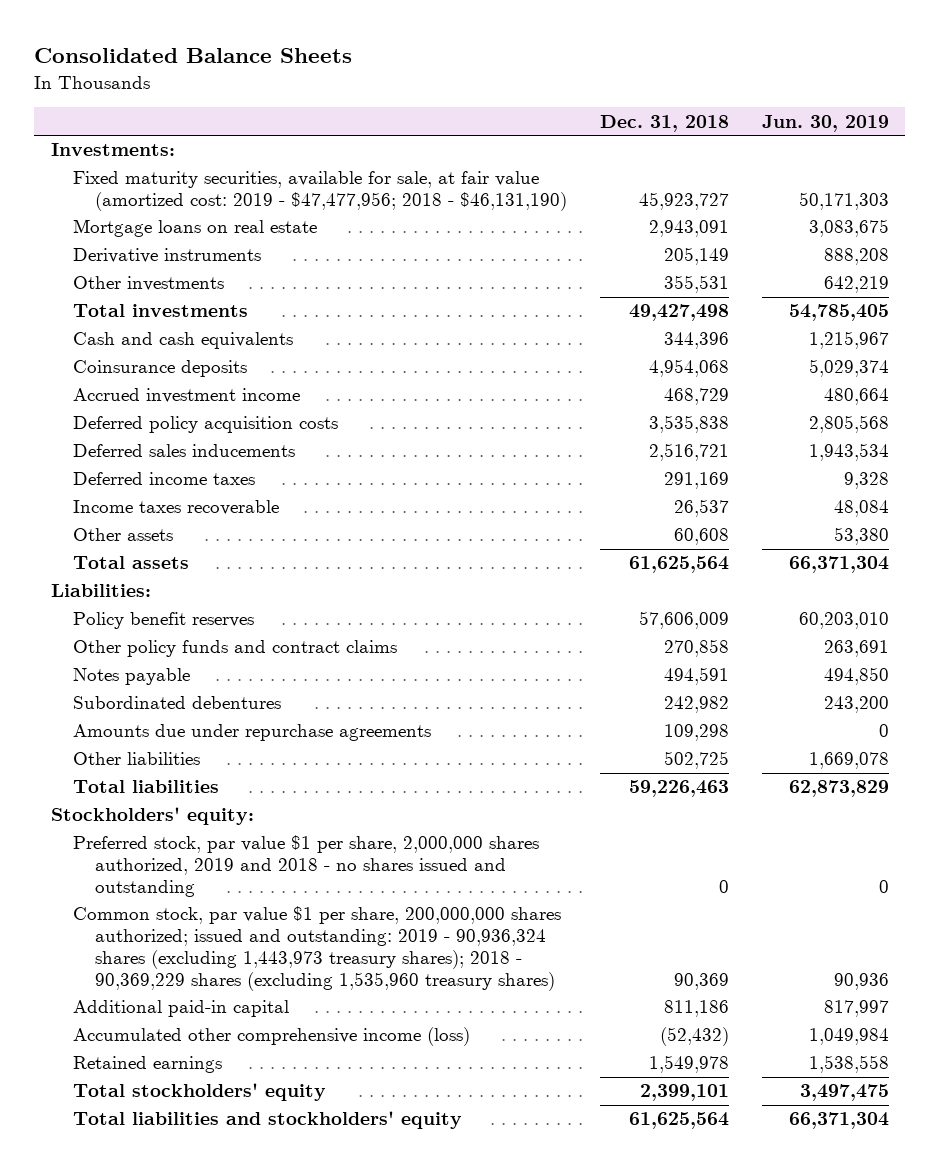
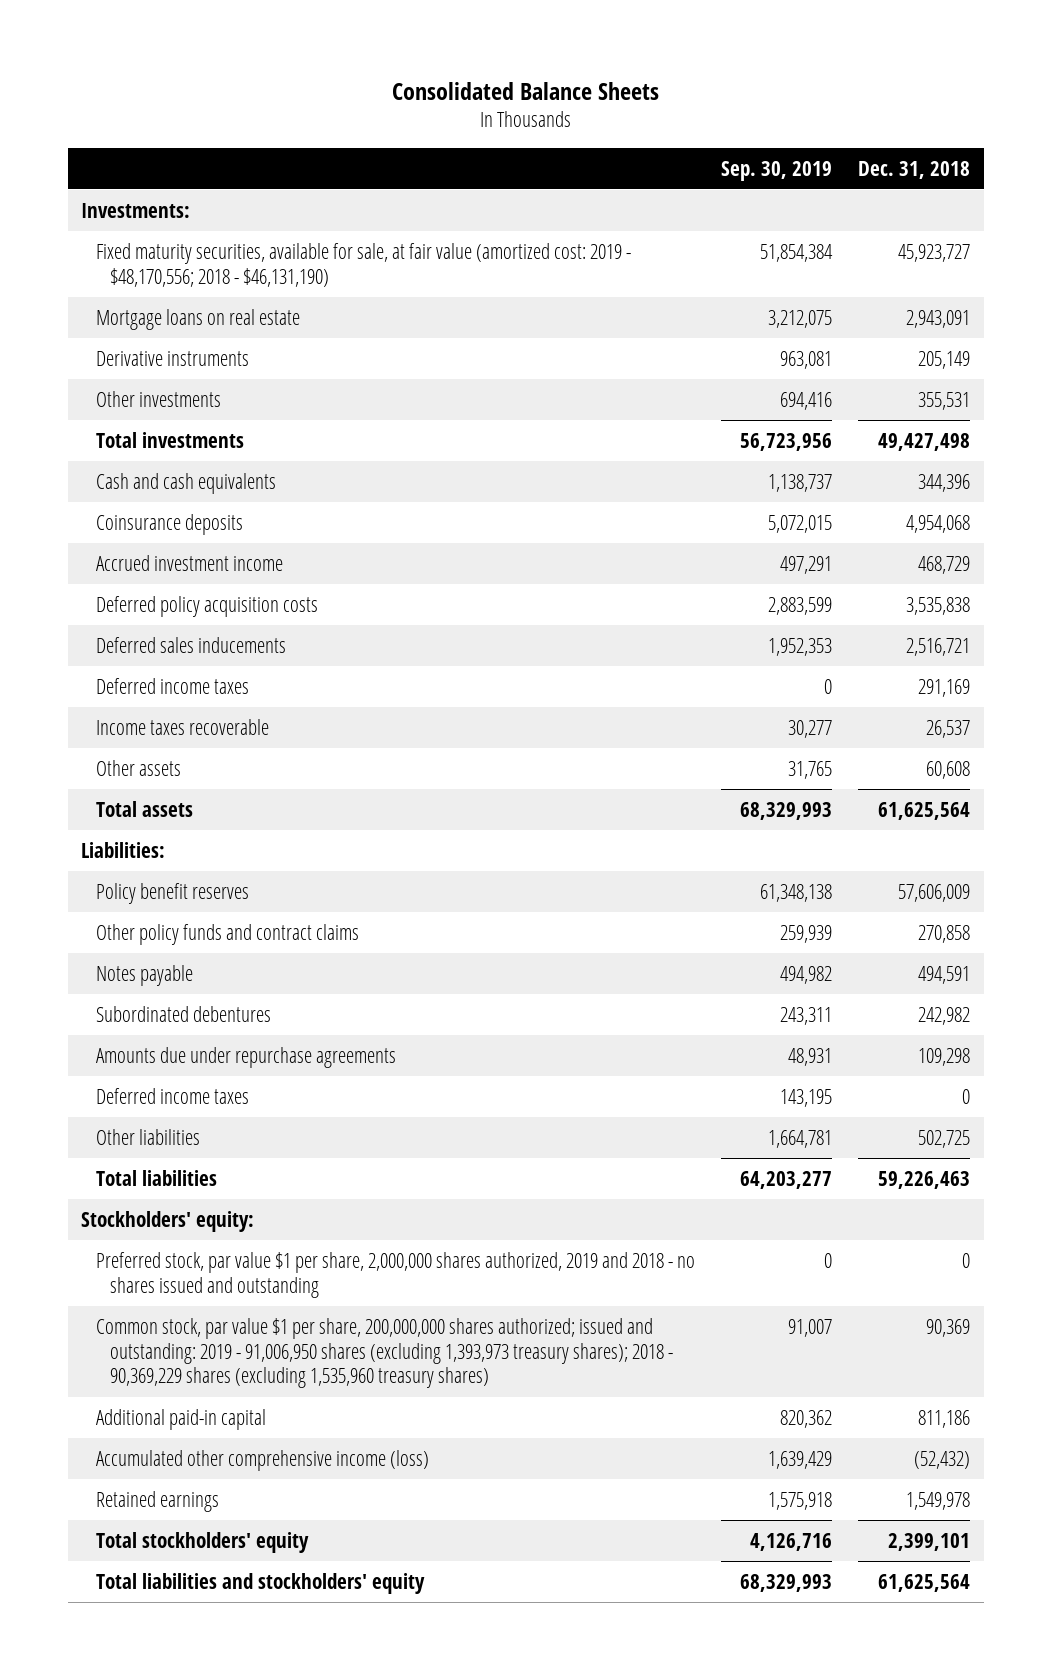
[761,114,889,132] Jun. 30, 2019 -> none
none -> [721,160,833,181] Sep. 30, 2019
[72,171,567,212] Fixed maturity securities, available for sale, at fair value (amortized cost: 2019 - $47,477,956; 2018 - $46,131,190) -> [95,242,631,287] Fixed maturity securities, available for sale, at fair value (amortized cost: 2019 - $48,170,556; 2018 - $46,131,190)
none -> [95,1087,249,1104] Deferred income taxes
[72,906,561,991] Common stock, par value $1 per share, 200,000,000 shares authorized; issued and outstanding: 2019 - 90,936,324 shares (excluding 1,443,973 treasury shares); 2018 - 90,369,229 shares (excluding 1,535,960 treasury shares) -> [95,1317,674,1389] Common stock, par value $1 per share, 200,000,000 shares authorized; issued and outstanding: 2019 - 91,006,950 shares (excluding 1,393,973 treasury shares); 2018 - 90,369,229 shares (excluding 1,535,960 treasury shares)

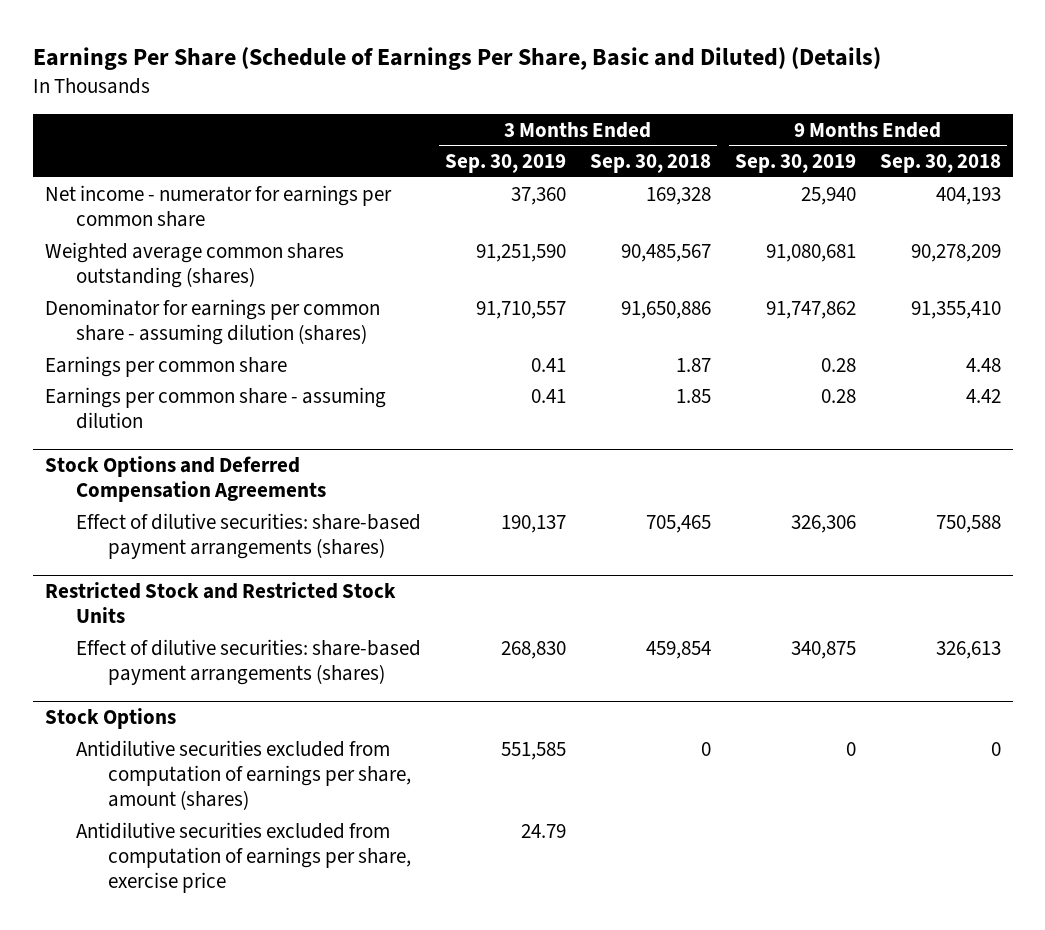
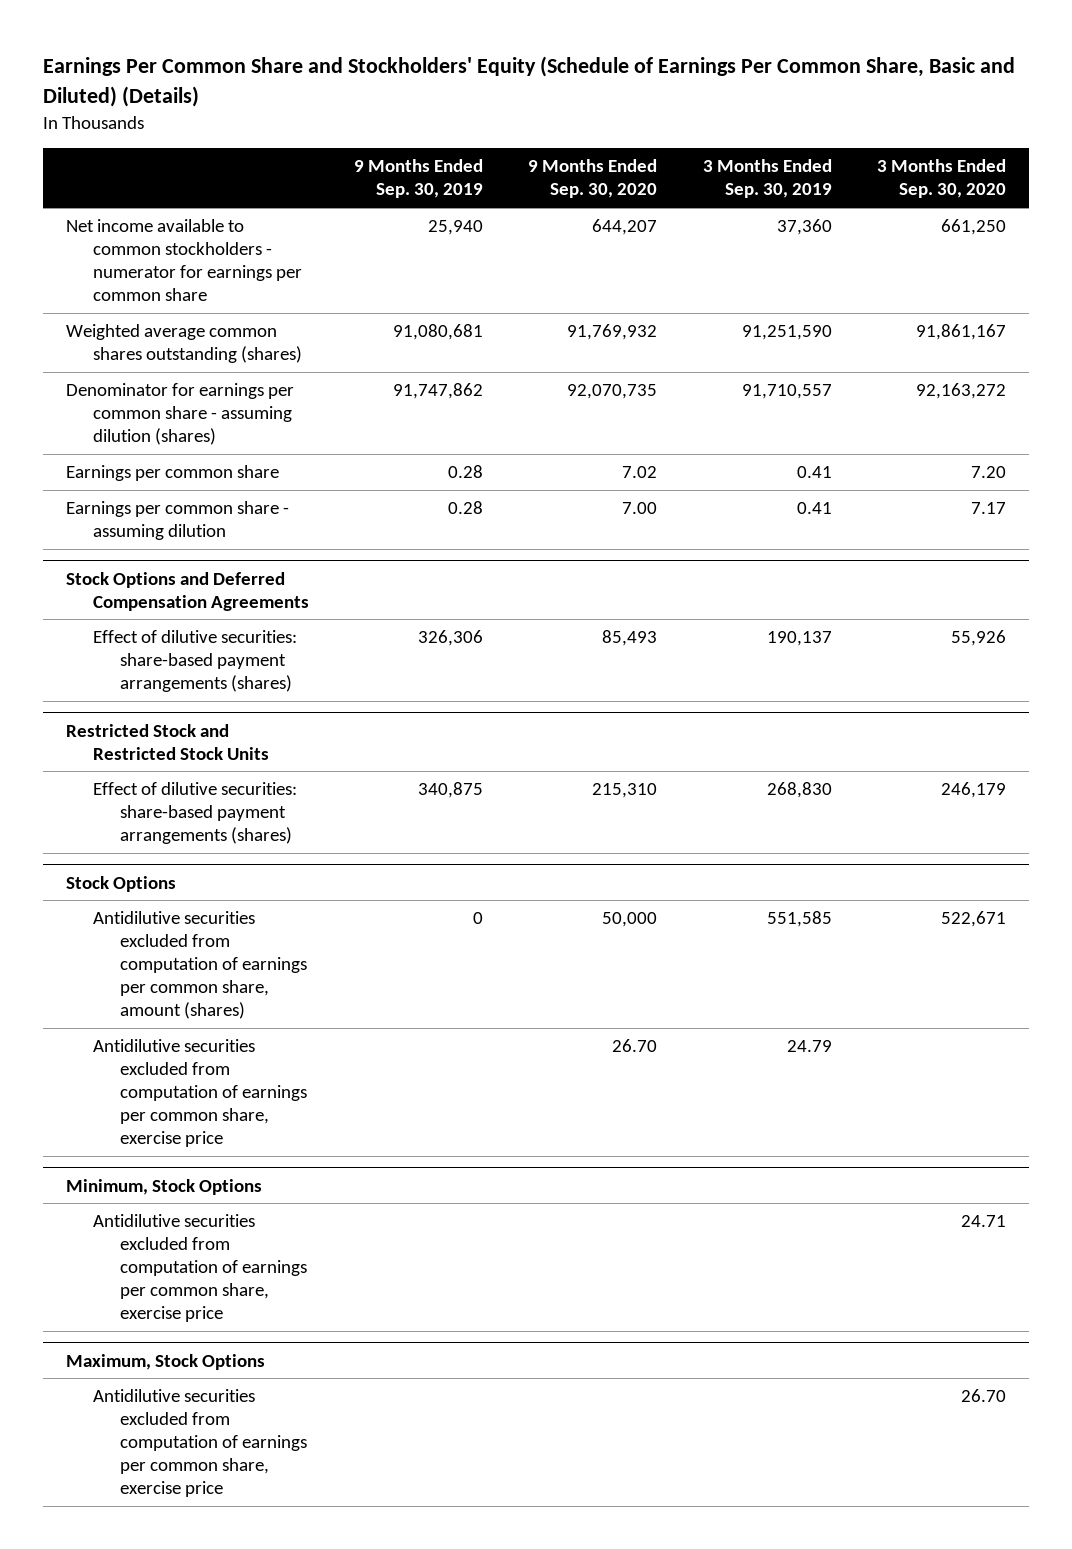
[32,47,881,71] Earnings Per Share (Schedule of Earnings Per Share, Basic and Diluted) (Details) -> [43,55,1016,107] Earnings Per Common Share and Stockholders' Equity (Schedule of Earnings Per Common Share, Basic and Diluted) (Details)
[590,154,712,174] Sep. 30, 2018 -> none
[879,154,1001,174] Sep. 30, 2018 -> none
none -> [528,159,658,199] 9 Months Ended Sep. 30, 2020
none -> [876,159,1006,199] 3 Months Ended Sep. 30, 2020
[44,184,392,227] Net income - numerator for earnings per common share -> [65,219,302,302] Net income available to common stockholders - numerator for earnings per common share
[76,739,412,811] Antidilutive securities excluded from computation of earnings per share, amount (shares) -> [92,911,307,1019] Antidilutive securities excluded from computation of earnings per common share, amount (shares)
[76,821,412,894] Antidilutive securities excluded from computation of earnings per share, exercise price -> [92,1039,307,1147] Antidilutive securities excluded from computation of earnings per common share, exercise price
none -> [65,1178,262,1195] Minimum, Stock Options
none -> [92,1214,307,1322] Antidilutive securities excluded from computation of earnings per common share, exercise price
none -> [65,1353,265,1370] Maximum, Stock Options
none -> [92,1389,307,1497] Antidilutive securities excluded from computation of earnings per common share, exercise price

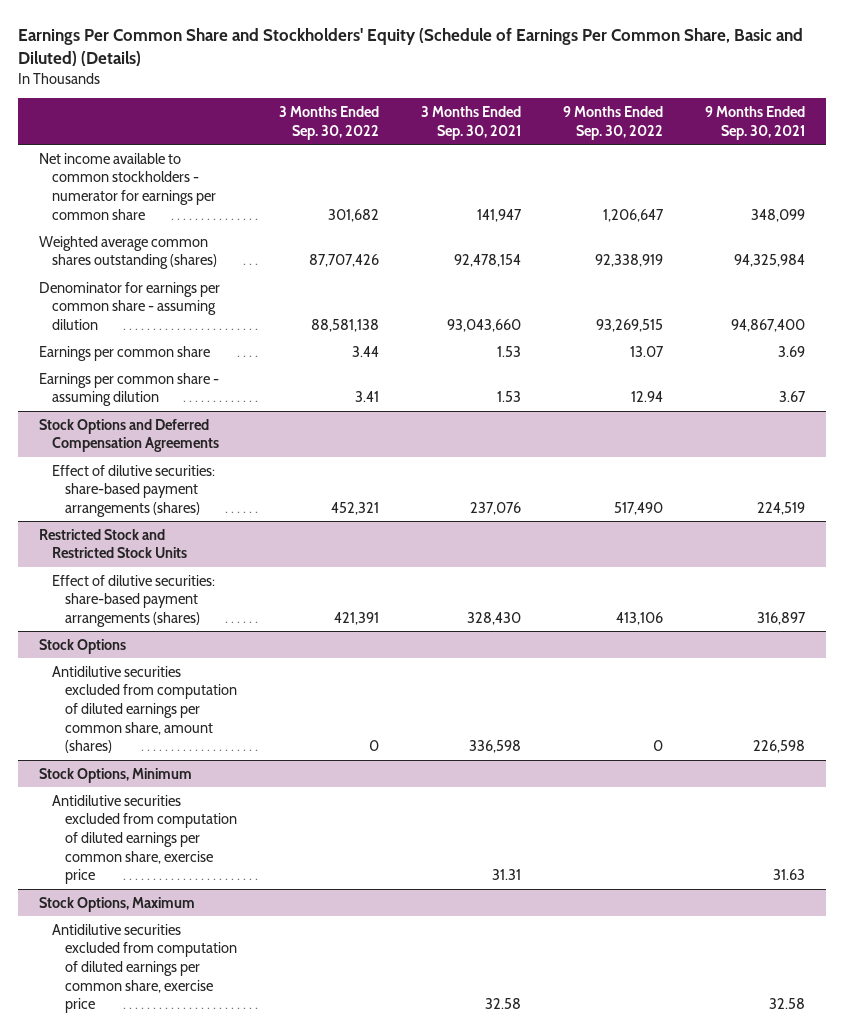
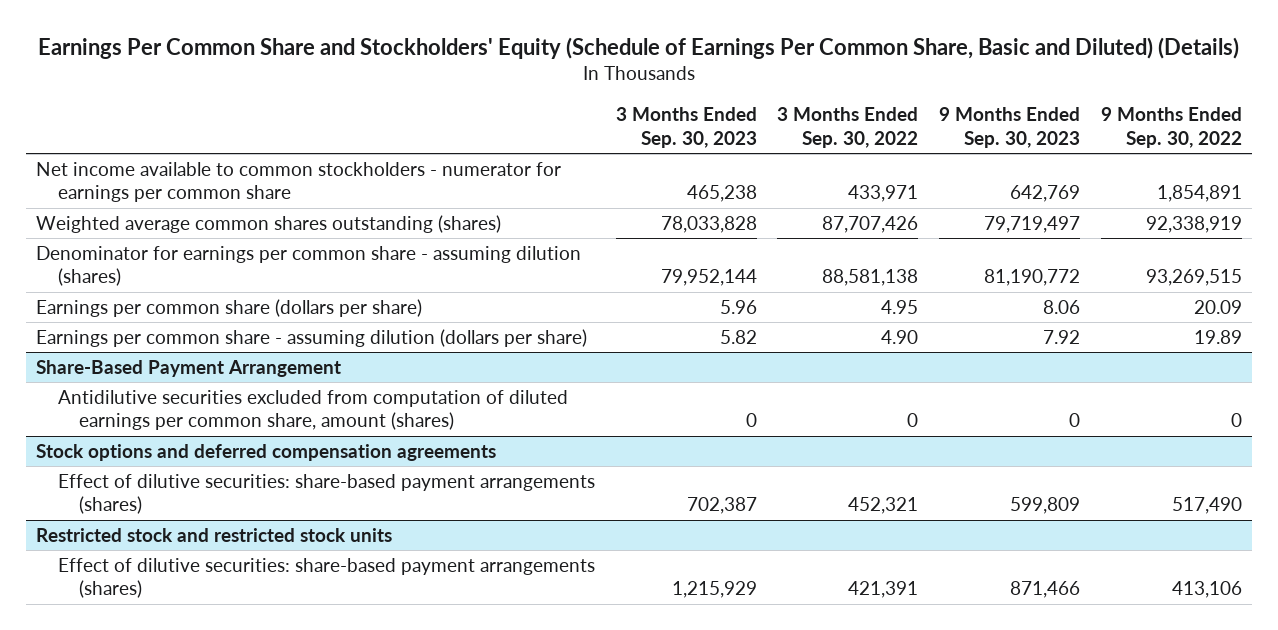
[421,106,522,140] 3 Months Ended Sep. 30, 2021 -> none
[705,106,806,140] 9 Months Ended Sep. 30, 2021 -> none
none -> [615,107,757,148] 3 Months Ended Sep. 30, 2023
none -> [938,107,1080,148] 9 Months Ended Sep. 30, 2023
[328,208,380,222] 301,682 -> [848,185,919,203] 433,971
[603,208,665,222] 1,206,647 -> [1156,185,1242,203] 1,854,891
[38,281,220,330] Denominator for earnings per common share - assuming dilution -> [36,246,582,287] Denominator for earnings per common share - assuming dilution (shares)
[38,345,210,361] Earnings per common share -> [36,299,423,318] Earnings per common share (dollars per share)
[352,345,380,357] 3.44 -> [881,300,919,315] 4.95
[630,345,665,357] 13.07 -> [1193,300,1242,315] 20.09
[38,372,219,407] Earnings per common share - assuming dilution -> [36,329,588,348] Earnings per common share - assuming dilution (dollars per share)
[355,391,380,403] 3.41 -> [881,330,919,345] 4.90
[631,391,664,403] 12.94 -> [1193,330,1242,345] 19.89
none -> [36,360,342,378] Share-Based Payment Arrangement
none -> [57,390,568,431] Antidilutive securities excluded from computation of diluted earnings per common share, amount (shares)
[38,418,220,453] Stock Options and Deferred Compensation Agreements -> [36,444,497,462] Stock options and deferred compensation agreements
[38,528,188,559] Restricted Stock and Restricted Stock Units -> [36,528,393,543] Restricted stock and restricted stock units
[38,638,126,654] Stock Options -> none
[52,665,238,754] Antidilutive securities excluded from computation of diluted earnings per common share, amount (shares) -> none
[38,767,192,783] Stock Options, Minimum -> none
[52,794,238,885] Antidilutive securities excluded from computation of diluted earnings per common share, exercise price -> none
[38,896,195,912] Stock Options, Maximum -> none
[52,923,238,1014] Antidilutive securities excluded from computation of diluted earnings per common share, exercise price -> none

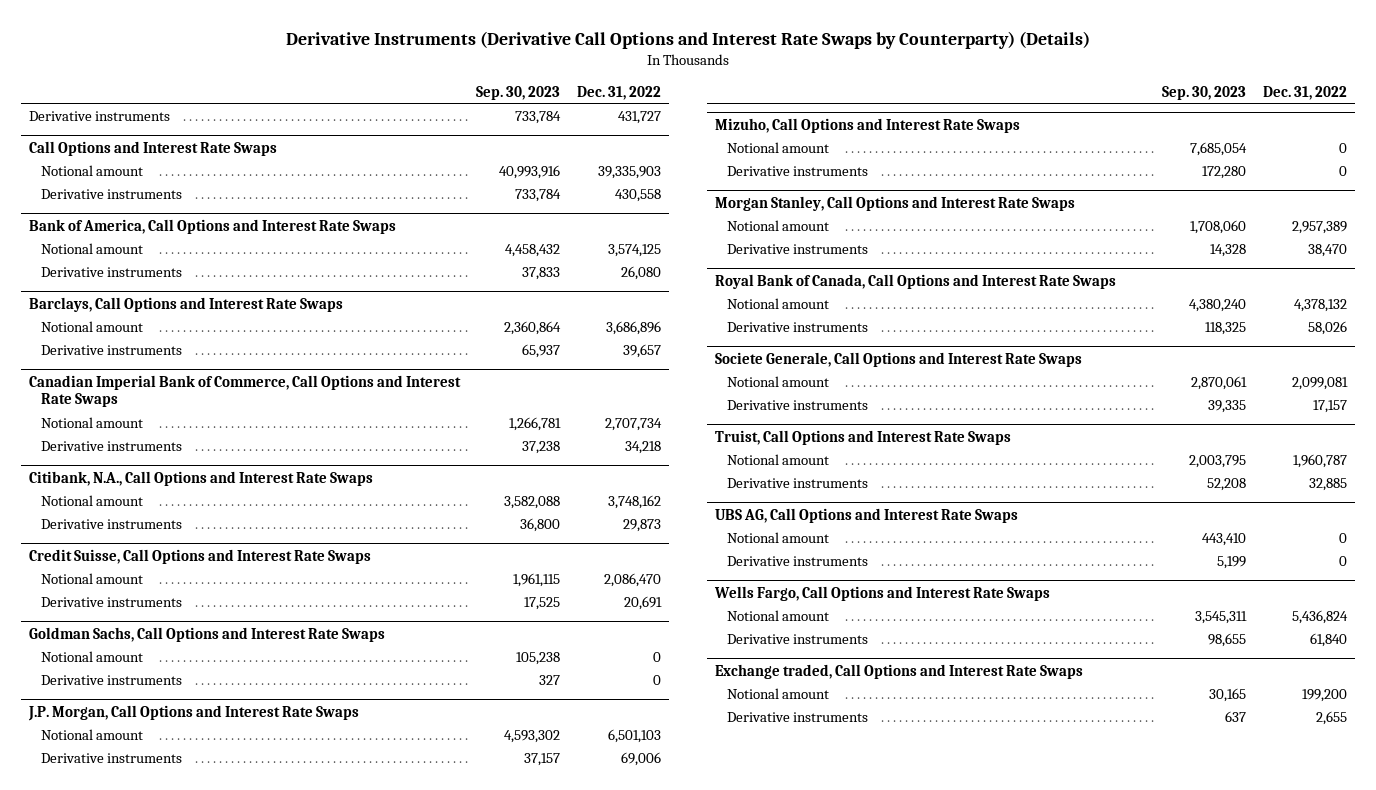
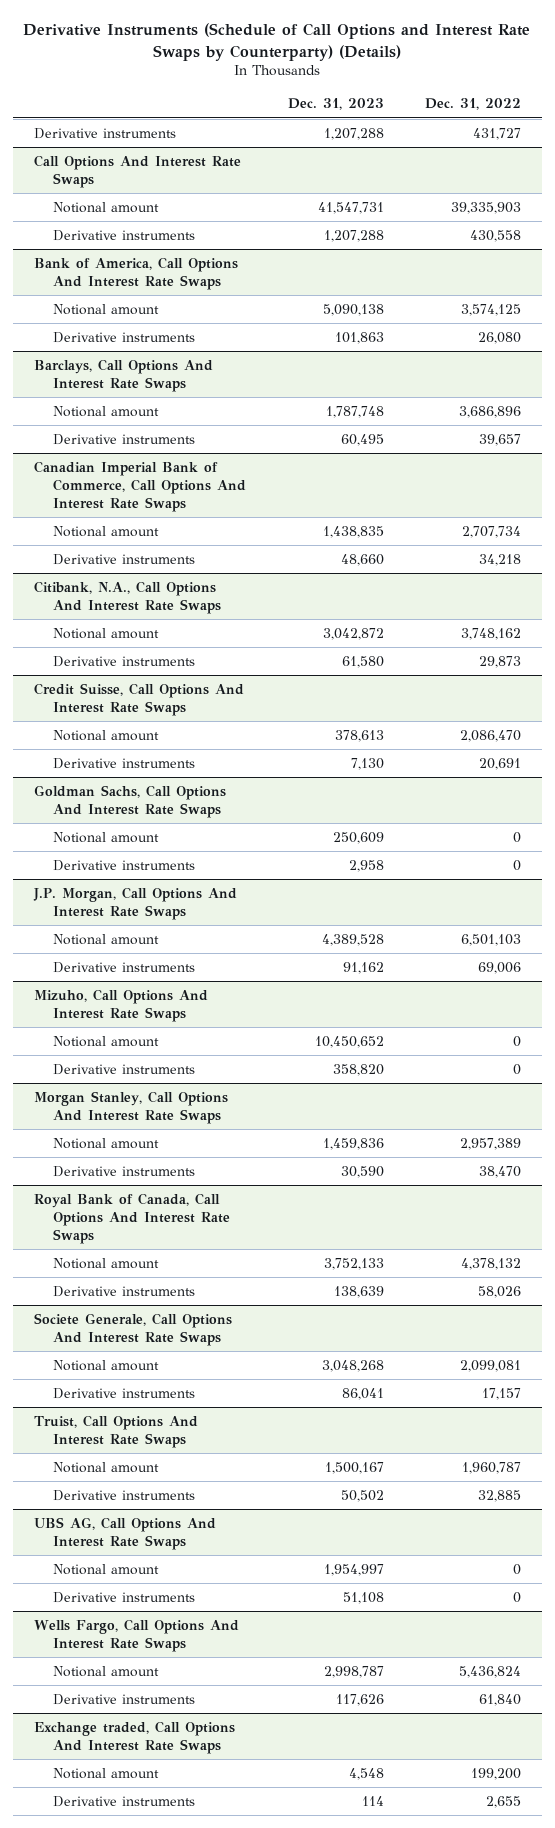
[285,30,1090,49] Derivative Instruments (Derivative Call Options and Interest Rate Swaps by Counterparty) (Details) -> [23,22,531,61] Derivative Instruments (Schedule of Call Options and Interest Rate Swaps by Counterparty) (Details)
[476,85,561,100] Sep. 30, 2023 -> none
none -> [287,98,384,111] Dec. 31, 2023
[29,140,278,156] Call Options and Interest Rate Swaps -> [33,154,241,188] Call Options And Interest Rate Swaps
[29,218,397,234] Bank of America, Call Options and Interest Rate Swaps -> [33,256,238,290] Bank of America, Call Options And Interest Rate Swaps
[29,296,344,312] Barclays, Call Options and Interest Rate Swaps -> [33,358,213,392] Barclays, Call Options And Interest Rate Swaps
[29,374,462,408] Canadian Imperial Bank of Commerce, Call Options and Interest Rate Swaps -> [33,460,247,512] Canadian Imperial Bank of Commerce, Call Options And Interest Rate Swaps
[29,470,374,486] Citibank, N.A., Call Options and Interest Rate Swaps -> [33,580,222,614] Citibank, N.A., Call Options And Interest Rate Swaps
[29,548,372,564] Credit Suisse, Call Options and Interest Rate Swaps -> [33,682,244,716] Credit Suisse, Call Options And Interest Rate Swaps
[29,626,386,642] Goldman Sachs, Call Options and Interest Rate Swaps -> [33,784,226,818] Goldman Sachs, Call Options And Interest Rate Swaps
[28,704,360,721] J.P. Morgan, Call Options and Interest Rate Swaps -> [32,886,237,920] J.P. Morgan, Call Options And Interest Rate Swaps
[714,117,1020,133] Mizuho, Call Options and Interest Rate Swaps -> [33,988,208,1022] Mizuho, Call Options And Interest Rate Swaps
[714,195,1075,211] Morgan Stanley, Call Options and Interest Rate Swaps -> [33,1090,228,1124] Morgan Stanley, Call Options And Interest Rate Swaps
[714,273,1116,289] Royal Bank of Canada, Call Options and Interest Rate Swaps -> [33,1192,231,1244] Royal Bank of Canada, Call Options And Interest Rate Swaps
[714,351,1082,367] Societe Generale, Call Options and Interest Rate Swaps -> [33,1312,232,1346] Societe Generale, Call Options And Interest Rate Swaps
[714,429,1011,445] Truist, Call Options and Interest Rate Swaps -> [33,1414,198,1448] Truist, Call Options And Interest Rate Swaps
[714,507,1018,523] UBS AG, Call Options and Interest Rate Swaps -> [33,1516,216,1550] UBS AG, Call Options And Interest Rate Swaps
[713,585,1050,601] Wells Fargo, Call Options and Interest Rate Swaps -> [33,1618,239,1652] Wells Fargo, Call Options And Interest Rate Swaps
[714,663,1083,679] Exchange traded, Call Options and Interest Rate Swaps -> [33,1720,235,1754] Exchange traded, Call Options And Interest Rate Swaps

